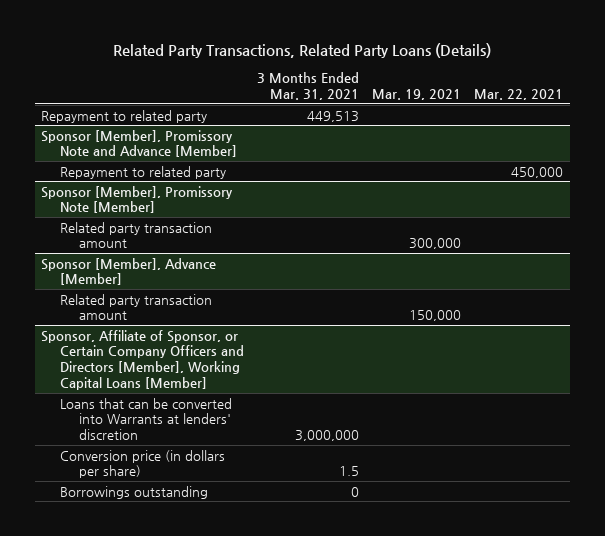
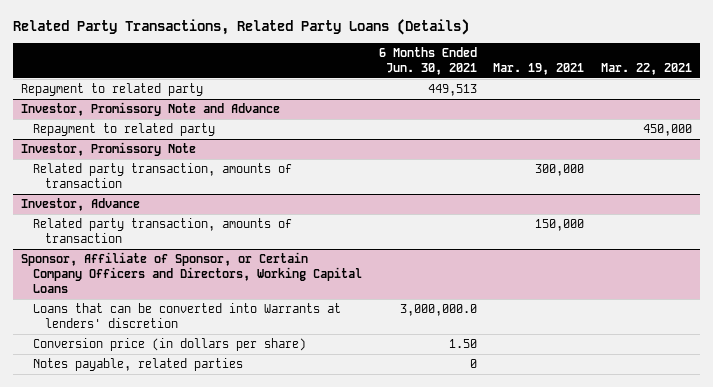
[257,72,360,100] 3 Months Ended Mar. 31, 2021 -> none
none -> [378,47,477,76] 6 Months Ended Jun. 30, 2021
[41,129,238,158] Sponsor [Member], Promissory Note and Advance [Member] -> [21,101,281,116] Investor, Promissory Note and Advance
[41,257,217,286] Sponsor [Member], Advance [Member] -> none
[60,293,213,321] Related party transaction amount -> none
[41,185,234,214] Sponsor [Member], Promissory Note [Member] -> [21,141,197,156] Investor, Promissory Note
[60,221,213,249] Related party transaction amount -> [33,162,293,188] Related party transaction, amounts of transaction
none -> [21,197,141,211] Investor, Advance
none -> [33,217,293,243] Related party transaction, amounts of transaction
[41,329,245,390] Sponsor, Affiliate of Sponsor, or Certain Company Officers and Directors [Member], Working Capital Loans [Member] -> [21,251,363,293] Sponsor, Affiliate of Sponsor, or Certain Company Officers and Directors, Working Capital Loans
[60,485,209,499] Borrowings outstanding -> [33,357,244,371] Notes payable, related parties

